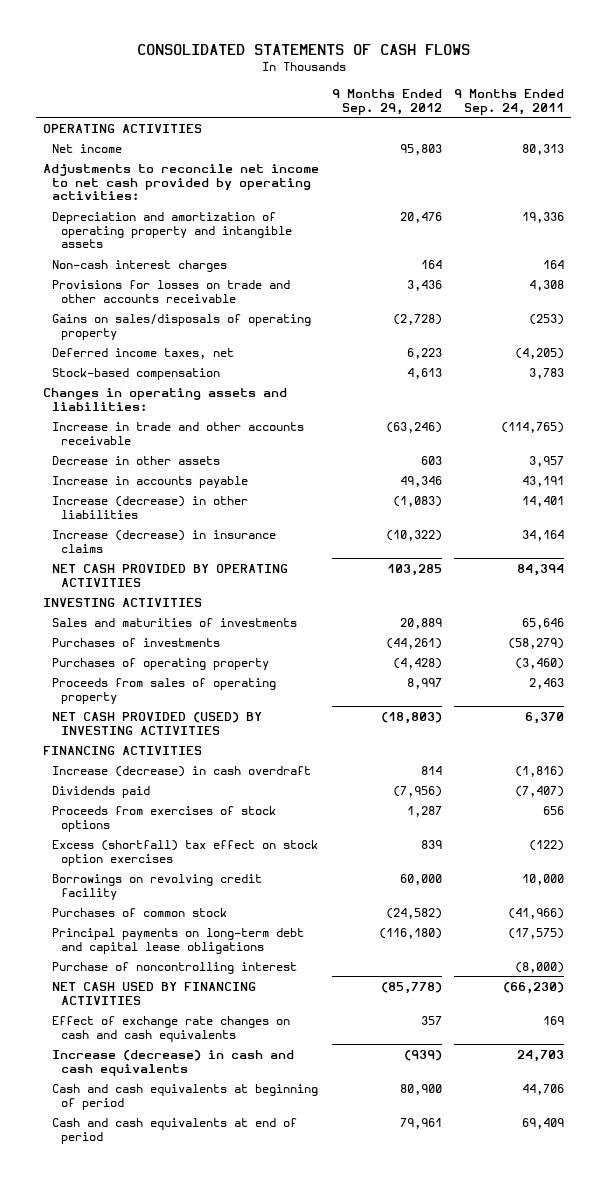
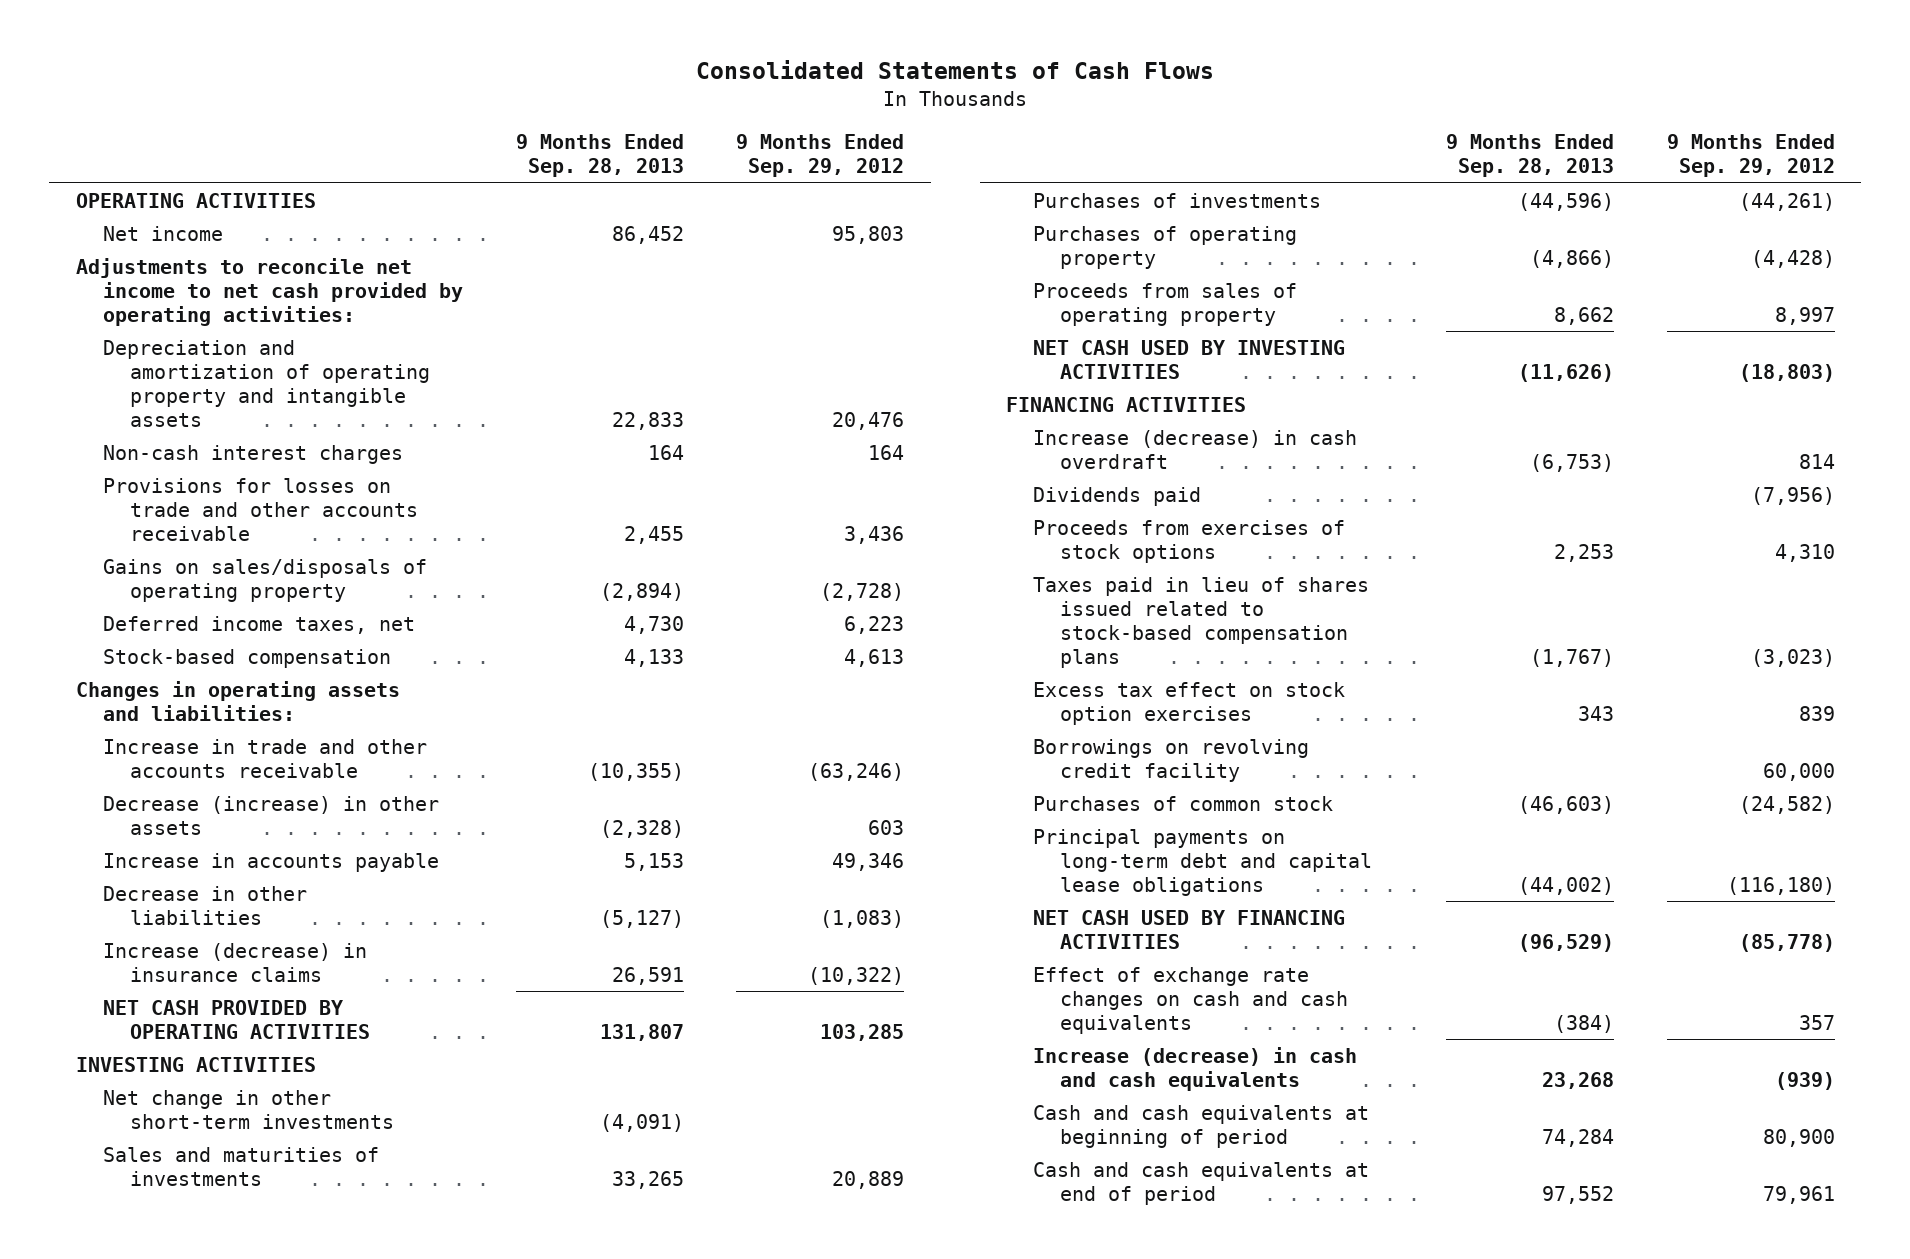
[136,43,470,55] CONSOLIDATED STATEMENTS OF CASH FLOWS -> [696,60,1215,80] Consolidated Statements of Cash Flows
[454,88,565,115] 9 Months Ended Sep. 24, 2011 -> none
none -> [515,134,684,177] 9 Months Ended Sep. 28, 2013
[51,455,220,465] Decrease in other assets -> [102,795,439,835] Decrease (increase) in other assets
[51,495,248,519] Increase (decrease) in other liabilities -> [102,885,307,925] Decrease in other liabilities
none -> [102,1089,394,1129] Net change in other short-term investments
[51,711,262,735] NET CASH PROVIDED (USED) BY INVESTING ACTIVITIES -> [1033,339,1346,379] NET CASH USED BY INVESTING ACTIVITIES
[406,805,442,817] 1,287 -> [1774,543,1835,562] 4,310
none -> [1033,576,1370,668] Taxes paid in lieu of shares issued related to stock-based compensation plans
[51,839,318,866] Excess (shortfall) tax effect on stock option exercises -> [1033,681,1346,725] Excess tax effect on stock option exercises
[51,961,297,974] Purchase of noncontrolling interest -> none

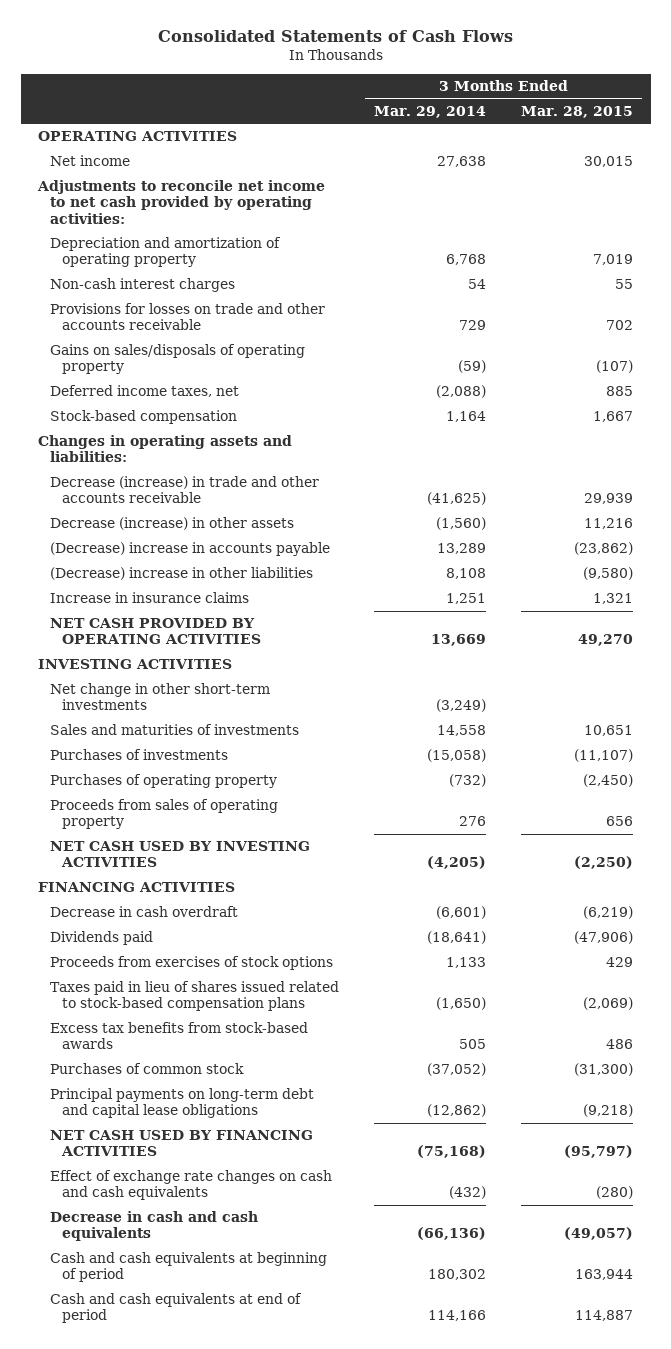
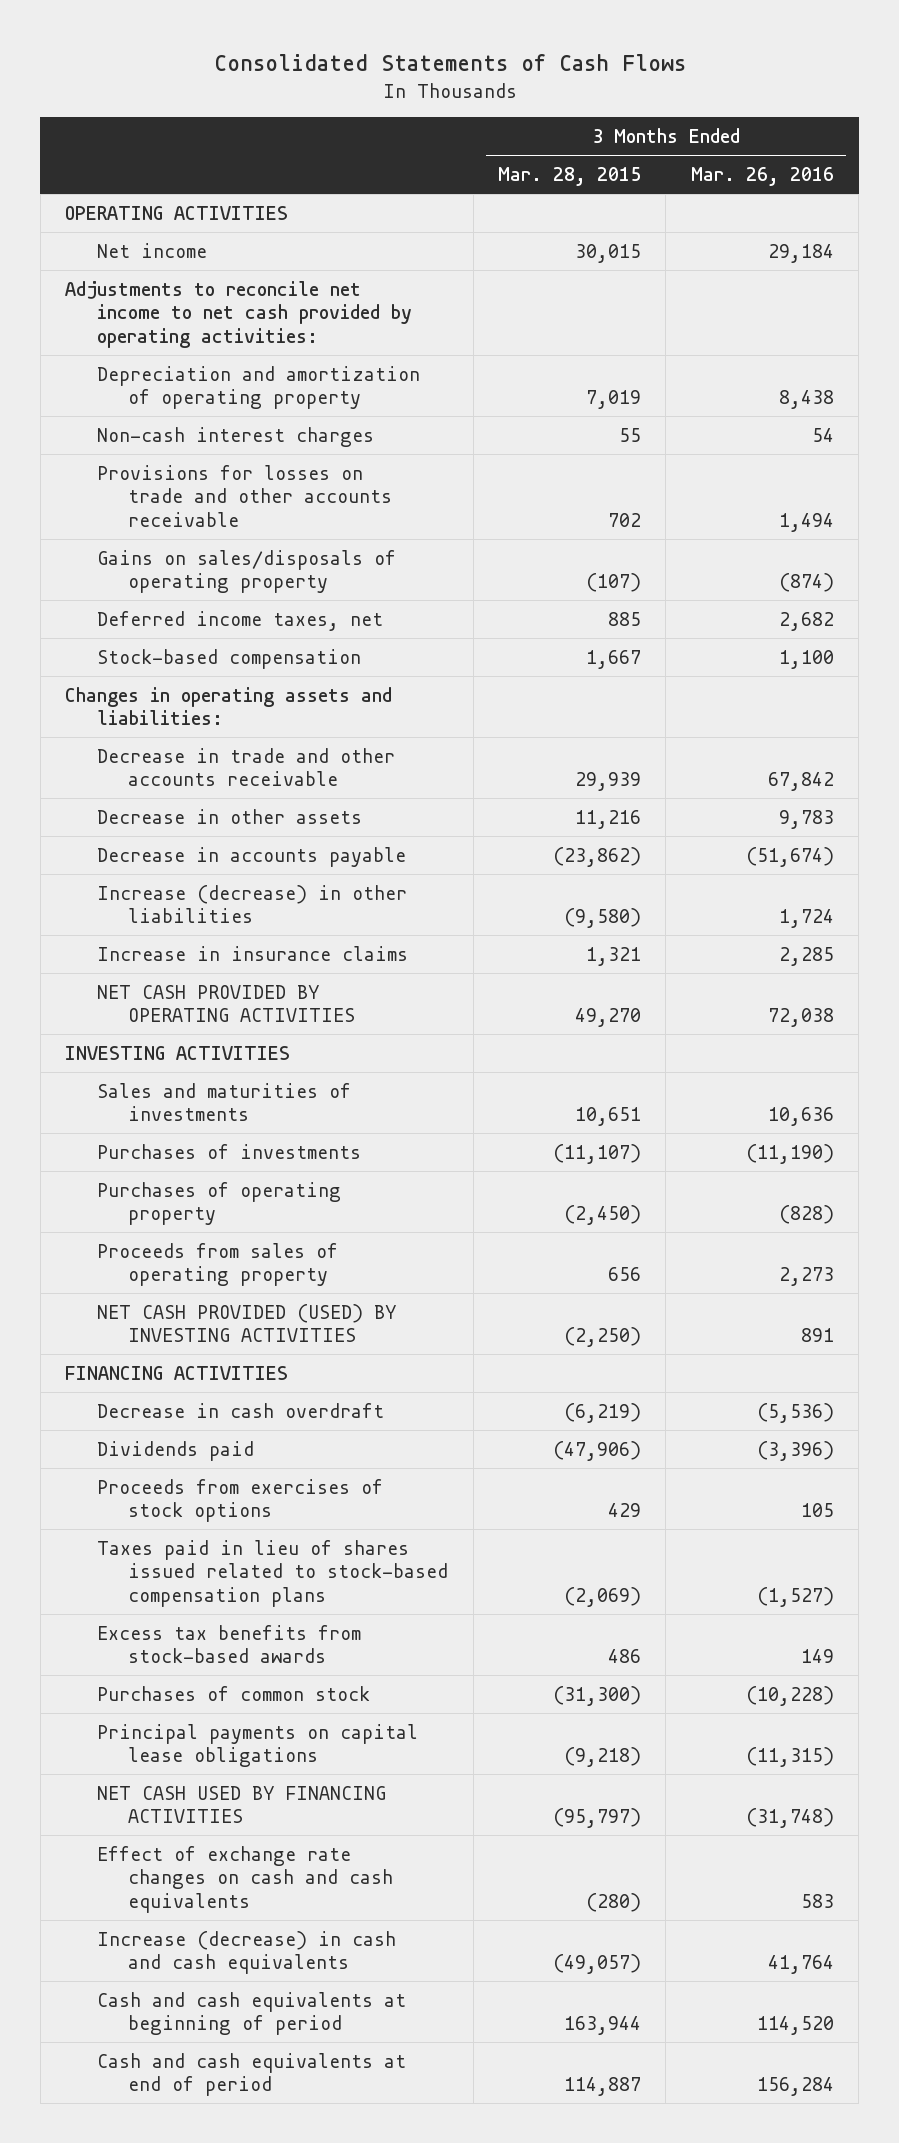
[374,105,487,118] Mar. 29, 2014 -> none
none -> [690,167,834,187] Mar. 26, 2016
[50,476,320,504] Decrease (increase) in trade and other accounts receivable -> [96,747,395,787] Decrease in trade and other accounts receivable
[50,517,295,531] Decrease (increase) in other assets -> [96,808,362,824] Decrease in other assets
[50,542,331,557] (Decrease) increase in accounts payable -> [96,846,406,867] Decrease in accounts payable
[50,567,314,581] (Decrease) increase in other liabilities -> [96,884,407,924] Increase (decrease) in other liabilities
[50,683,271,711] Net change in other short-term investments -> none
[50,841,311,868] NET CASH USED BY INVESTING ACTIVITIES -> [96,1303,396,1343] NET CASH PROVIDED (USED) BY INVESTING ACTIVITIES
[50,1088,315,1119] Principal payments on long-term debt and capital lease obligations -> [96,1723,418,1768] Principal payments on capital lease obligations
[50,1211,259,1242] Decrease in cash and cash equivalents -> [96,1930,396,1975] Increase (decrease) in cash and cash equivalents

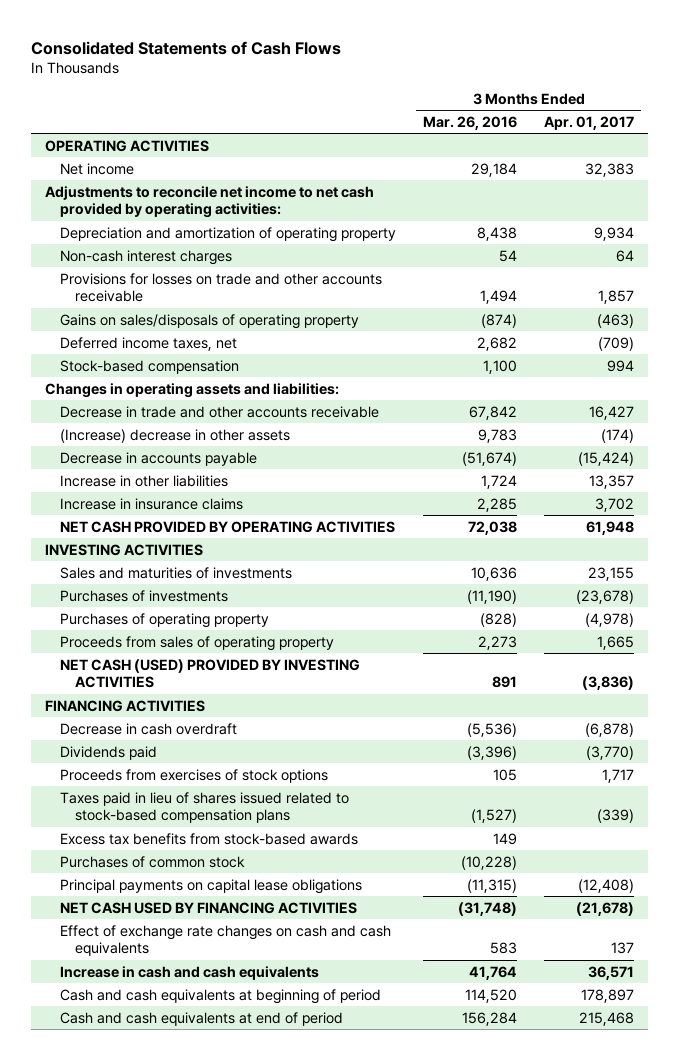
[497,167,641,187] Mar. 28, 2015 -> none
none -> [544,116,635,131] Apr. 01, 2017
[96,808,362,824] Decrease in other assets -> [59,428,290,443] (Increase) decrease in other assets
[96,884,407,924] Increase (decrease) in other liabilities -> [59,474,228,487] Increase in other liabilities
[96,1303,396,1343] NET CASH PROVIDED (USED) BY INVESTING ACTIVITIES -> [59,658,360,689] NET CASH (USED) PROVIDED BY INVESTING ACTIVITIES
[96,1930,396,1975] Increase (decrease) in cash and cash equivalents -> [59,965,319,980] Increase in cash and cash equivalents

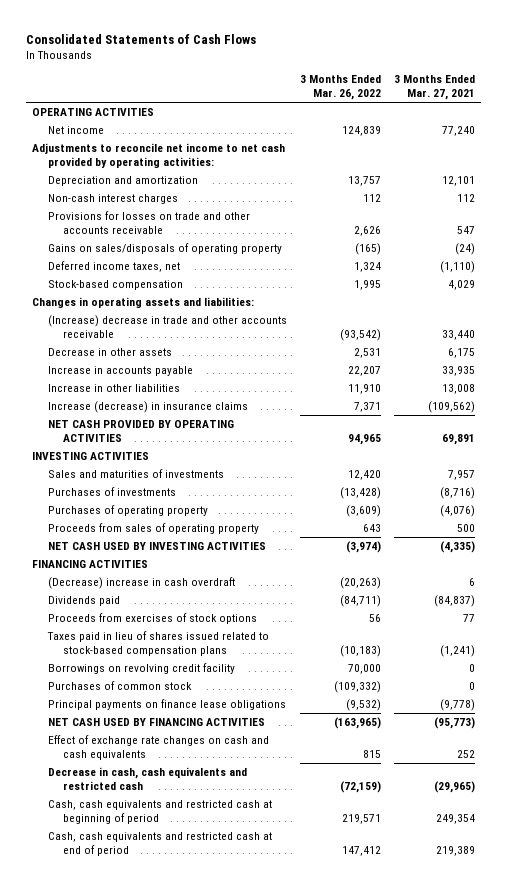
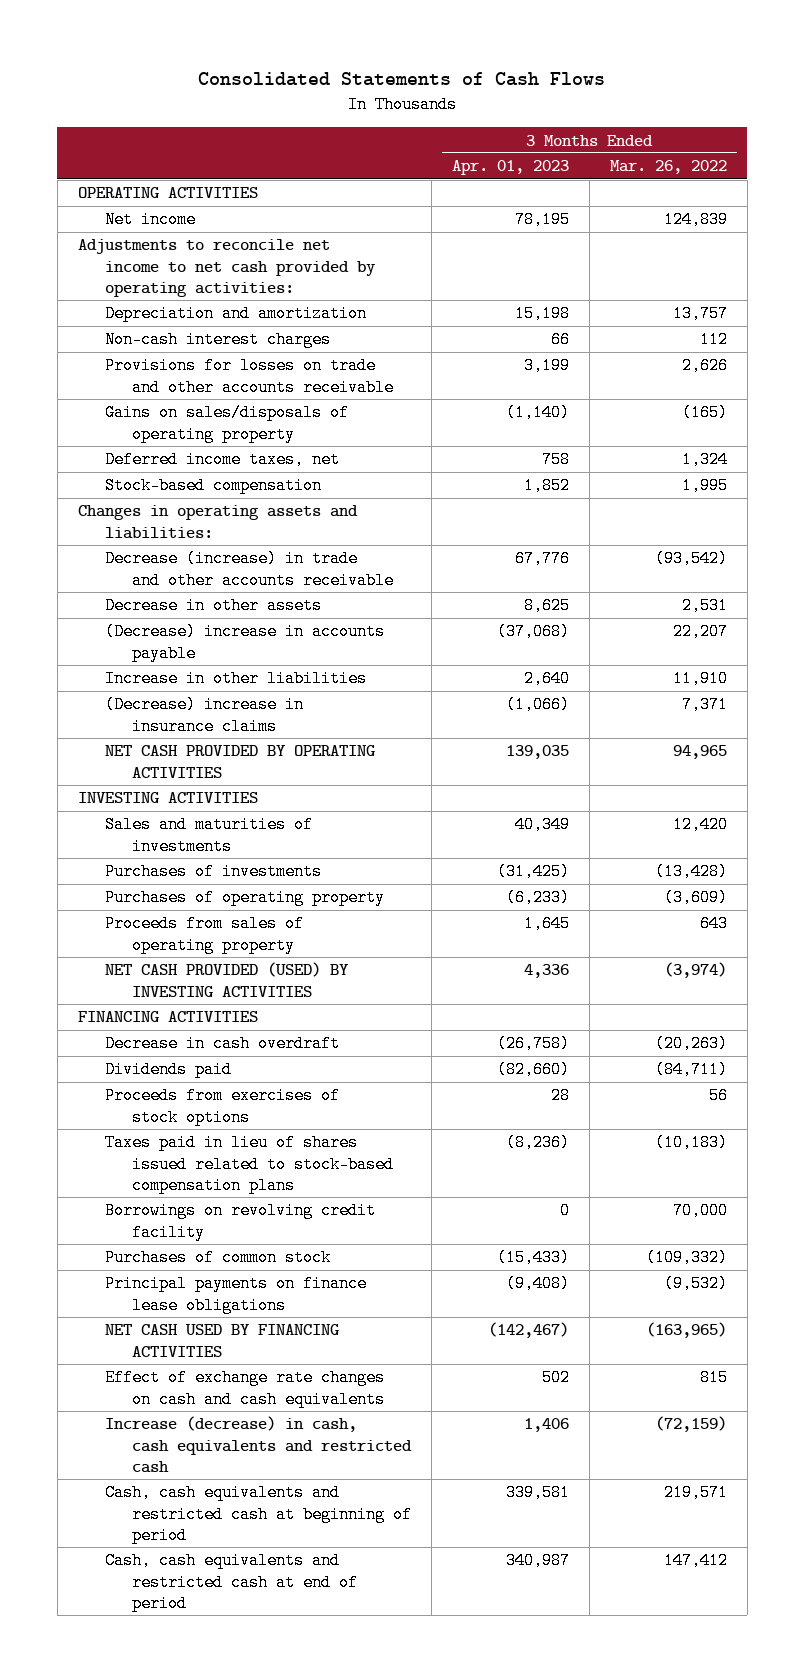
[393,75,475,101] 3 Months Ended Mar. 27, 2021 -> none
none -> [451,160,569,176] Apr. 01, 2023
[47,315,287,338] (Increase) decrease in trade and other accounts receivable -> [104,550,394,589] Decrease (increase) in trade and other accounts receivable
[47,366,193,377] Increase in accounts payable -> [104,623,385,662] (Decrease) increase in accounts payable
[47,401,248,414] Increase (decrease) in insurance claims -> [104,696,304,735] (Decrease) increase in insurance claims
[47,542,266,551] NET CASH USED BY INVESTING ACTIVITIES -> [104,962,349,997] NET CASH PROVIDED (USED) BY INVESTING ACTIVITIES
[47,577,235,590] (Decrease) increase in cash overdraft -> [104,1035,340,1053] Decrease in cash overdraft
[47,767,247,790] Decrease in cash, cash equivalents and restricted cash -> [104,1416,412,1473] Increase (decrease) in cash, cash equivalents and restricted cash

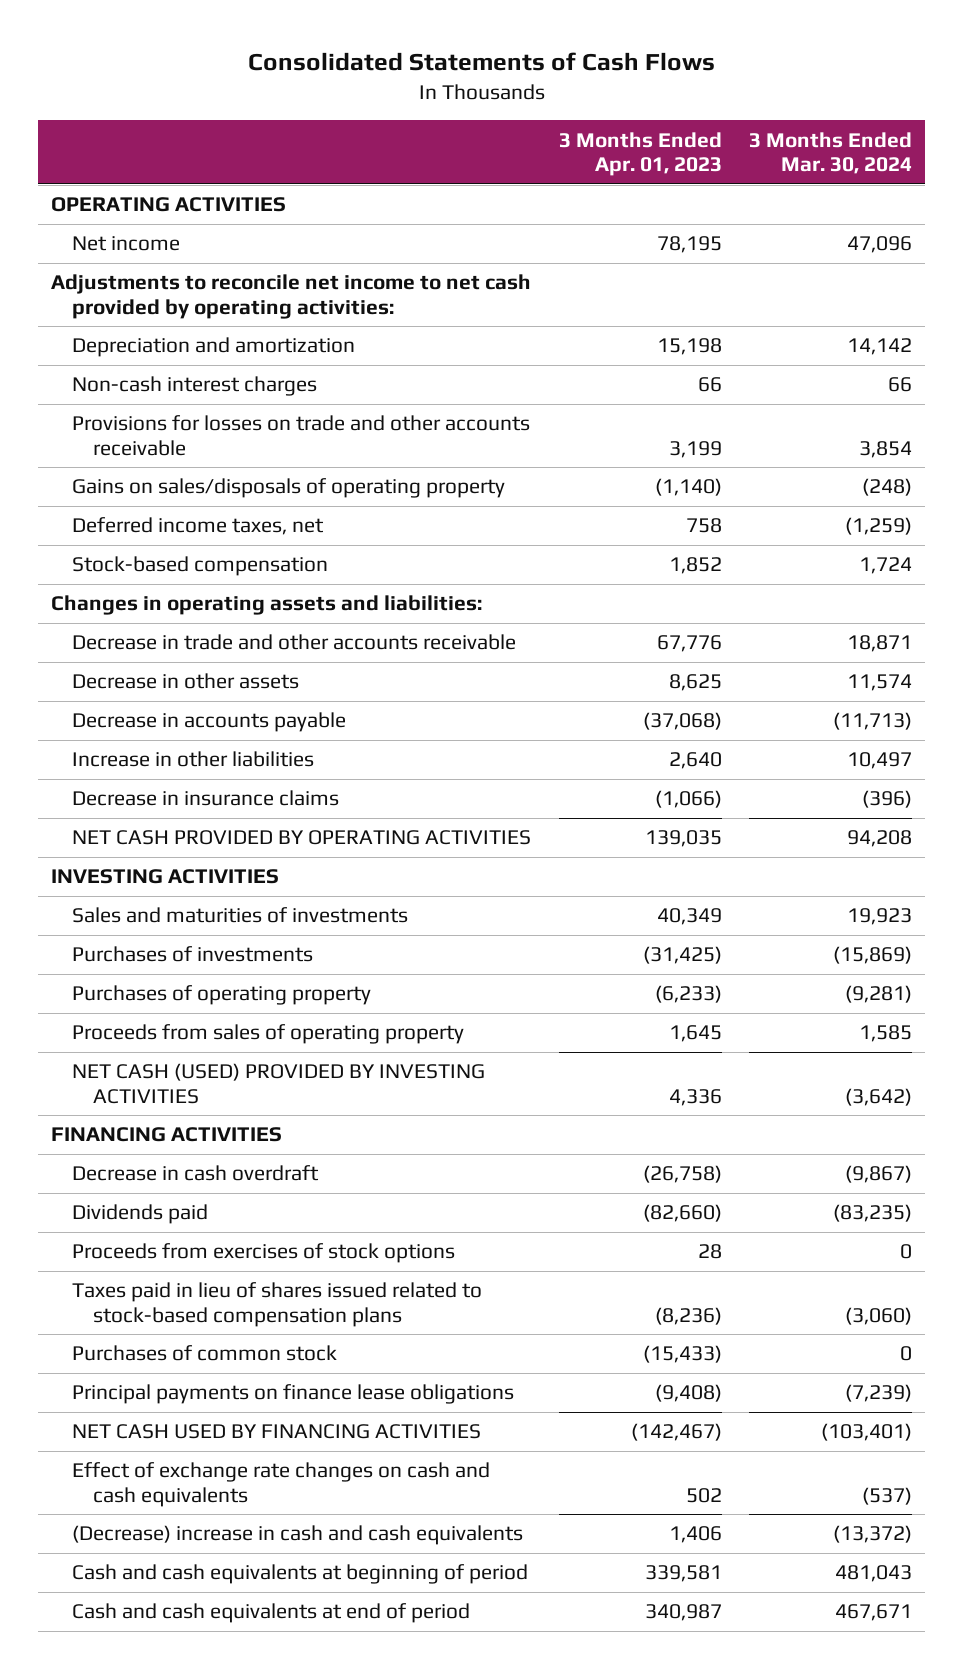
[609,160,727,175] Mar. 26, 2022 -> none
none -> [748,131,912,174] 3 Months Ended Mar. 30, 2024
[104,550,394,589] Decrease (increase) in trade and other accounts receivable -> [72,634,517,651] Decrease in trade and other accounts receivable
[104,623,385,662] (Decrease) increase in accounts payable -> [72,712,347,733] Decrease in accounts payable
[104,696,304,735] (Decrease) increase in insurance claims -> [72,790,340,807] Decrease in insurance claims
[104,962,349,997] NET CASH PROVIDED (USED) BY INVESTING ACTIVITIES -> [72,1063,486,1104] NET CASH (USED) PROVIDED BY INVESTING ACTIVITIES
[104,1202,376,1241] Borrowings on revolving credit facility -> none
[104,1416,412,1473] Increase (decrease) in cash, cash equivalents and restricted cash -> [72,1525,524,1546] (Decrease) increase in cash and cash equivalents
[104,1484,412,1544] Cash, cash equivalents and restricted cash at beginning of period -> [72,1564,529,1585] Cash and cash equivalents at beginning of period
[104,1552,358,1612] Cash, cash equivalents and restricted cash at end of period -> [72,1603,471,1624] Cash and cash equivalents at end of period

